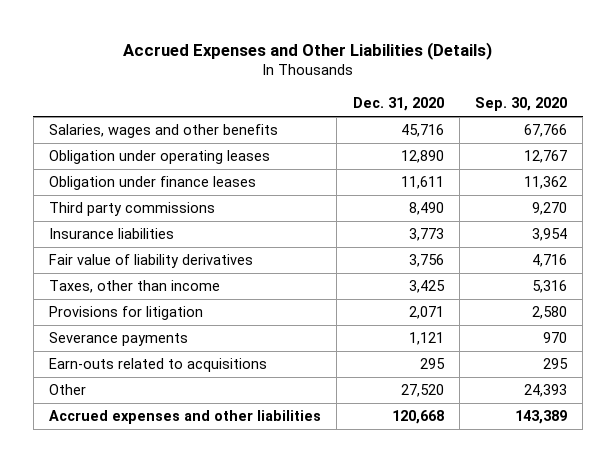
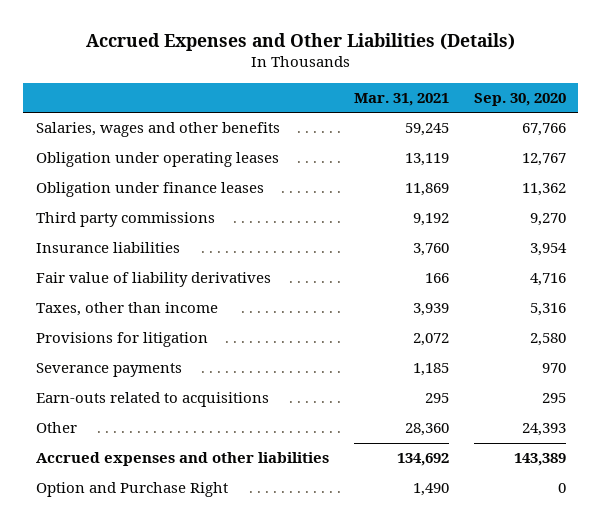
[352,97,444,112] Dec. 31, 2020 -> none
none -> [353,92,449,106] Mar. 31, 2021
none -> [35,482,228,498] Option and Purchase Right

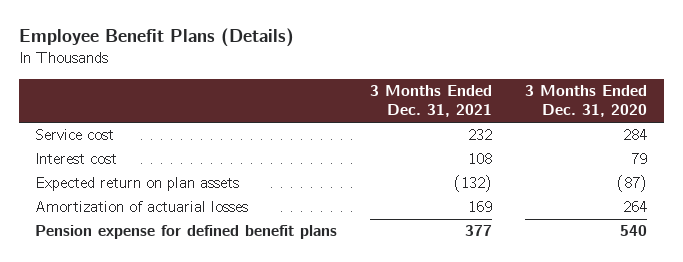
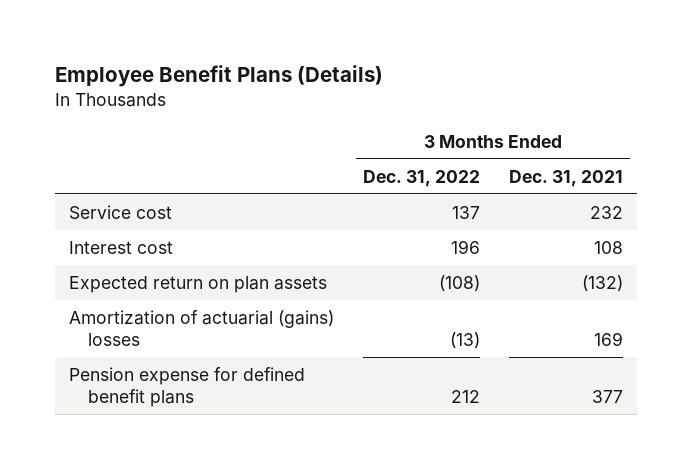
[525,84,648,118] 3 Months Ended Dec. 31, 2020 -> none
none -> [363,169,481,187] Dec. 31, 2022
[35,201,249,213] Amortization of actuarial losses -> [69,309,335,347] Amortization of actuarial (gains) losses

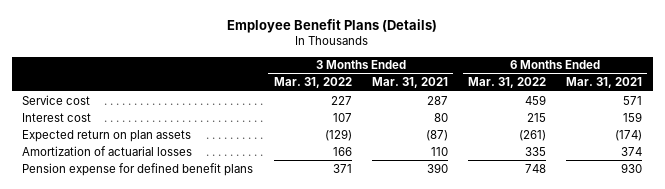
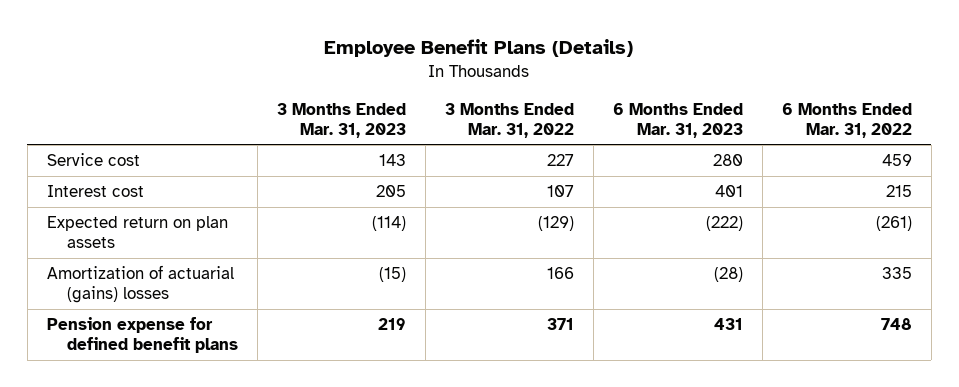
[371,77,448,89] Mar. 31, 2021 -> none
[566,77,643,89] Mar. 31, 2021 -> none
none -> [276,102,406,138] 3 Months Ended Mar. 31, 2023
none -> [612,102,743,138] 6 Months Ended Mar. 31, 2023
[22,145,193,156] Amortization of actuarial losses -> [46,265,234,304] Amortization of actuarial (gains) losses

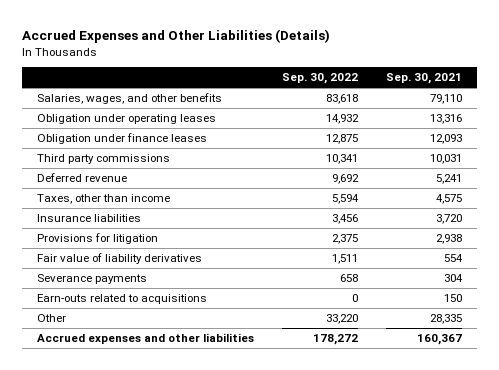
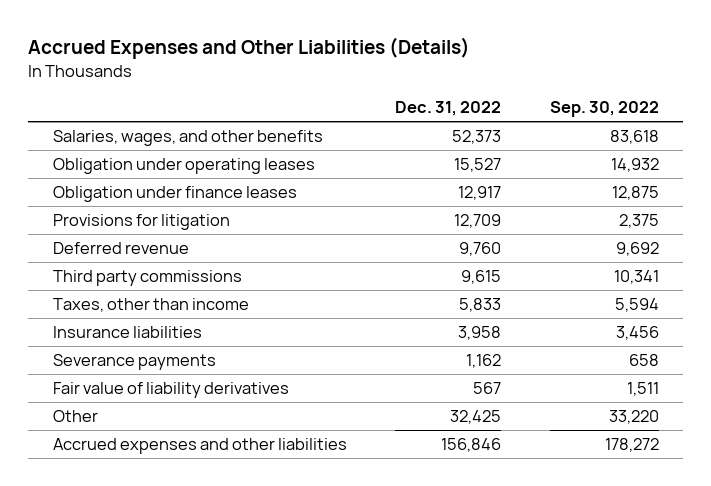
[386,73,463,85] Sep. 30, 2021 -> none
none -> [395,101,502,117] Dec. 31, 2022
[36,233,158,245] Provisions for litigation -> [52,214,230,231] Provisions for litigation
[36,154,170,165] Third party commissions -> [52,270,242,287] Third party commissions
[36,294,207,305] Earn-outs related to acquisitions -> none
[36,253,202,265] Fair value of liability derivatives -> [52,382,289,399] Fair value of liability derivatives

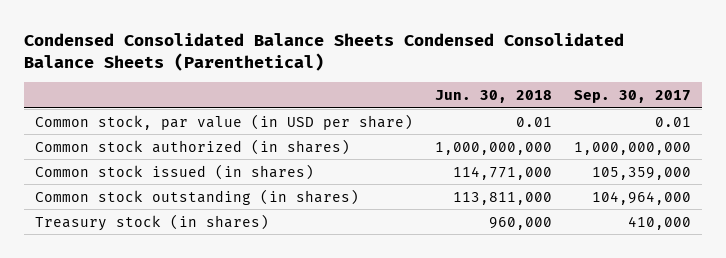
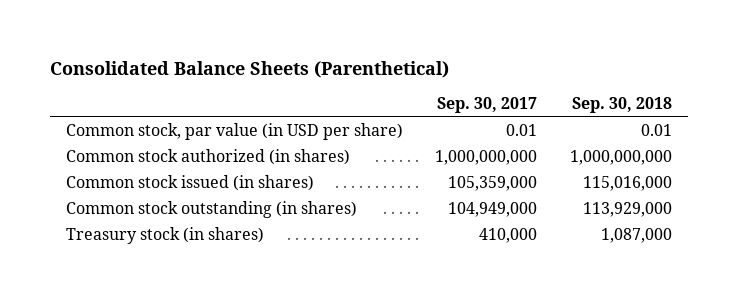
[23,33,624,72] Condensed Consolidated Balance Sheets Condensed Consolidated Balance Sheets (Parenthetical) -> [49,60,449,78] Consolidated Balance Sheets (Parenthetical)
[435,89,553,103] Jun. 30, 2018 -> none
none -> [571,96,672,113] Sep. 30, 2018
[592,190,692,205] 104,964,000 -> [448,201,538,217] 104,949,000

